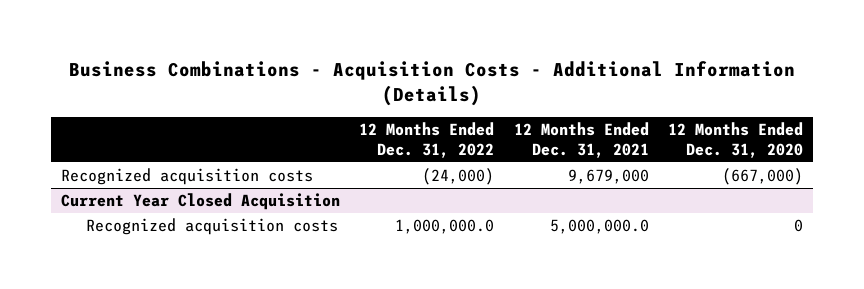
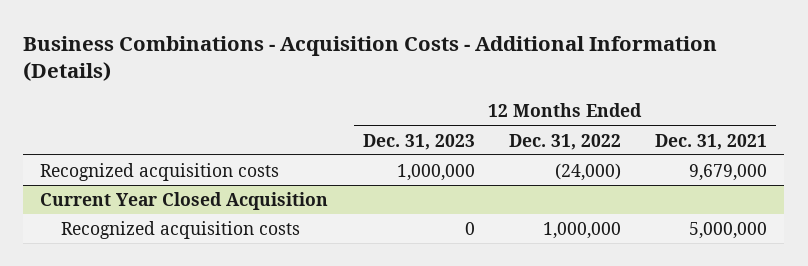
[668,121,804,159] 12 Months Ended Dec. 31, 2020 -> none
none -> [362,133,475,150] Dec. 31, 2023
[395,218,495,234] 1,000,000.0 -> [542,222,621,240] 1,000,000
[549,218,649,234] 5,000,000.0 -> [689,222,768,240] 5,000,000

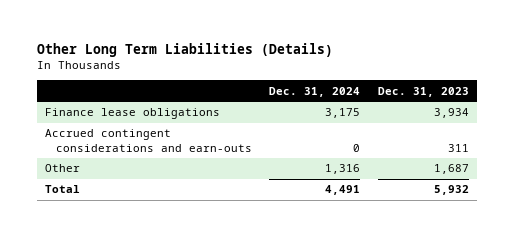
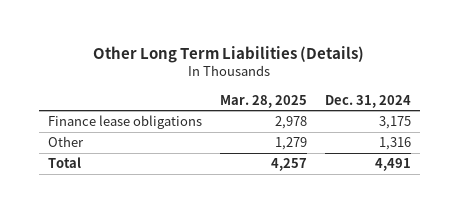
[377,86,469,97] Dec. 31, 2023 -> none
none -> [219,94,307,108] Mar. 28, 2025
[45,129,252,152] Accrued contingent considerations and earn-outs -> none

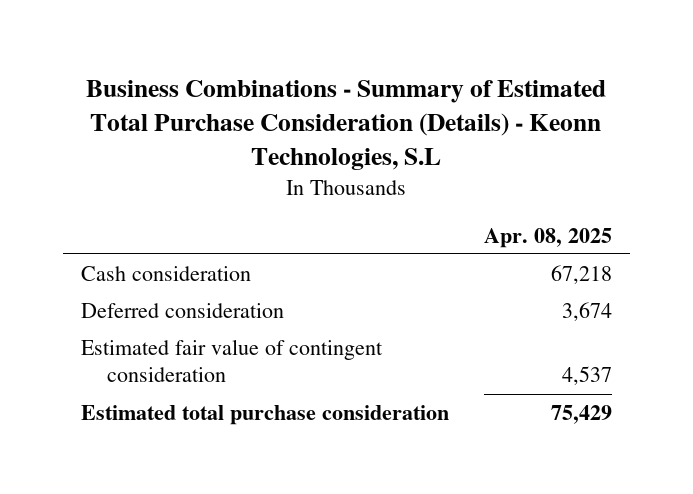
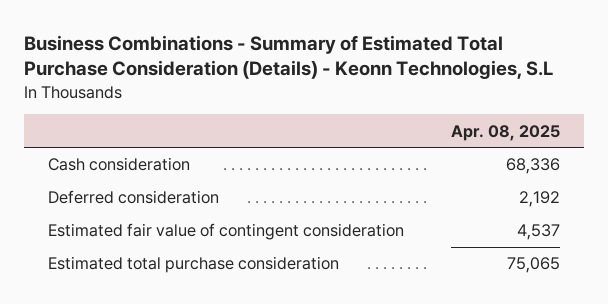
[551,264,613,284] 67,218 -> [506,158,561,175] 68,336
[562,301,613,321] 3,674 -> [519,191,561,208] 2,192
[551,404,613,424] 75,429 -> [507,257,561,274] 75,065

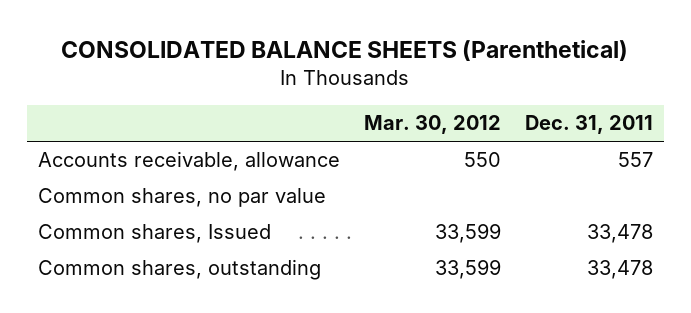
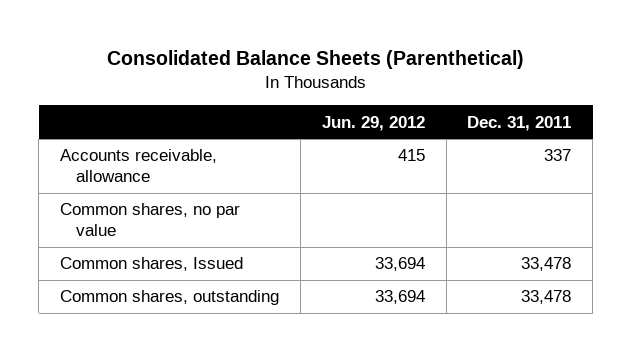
[61,39,629,61] CONSOLIDATED BALANCE SHEETS (Parenthetical) -> [106,50,524,70] Consolidated Balance Sheets (Parenthetical)
[363,115,501,135] Mar. 30, 2012 -> none
none -> [321,115,425,131] Jun. 29, 2012
[617,152,653,168] 557 -> [544,149,572,162] 337

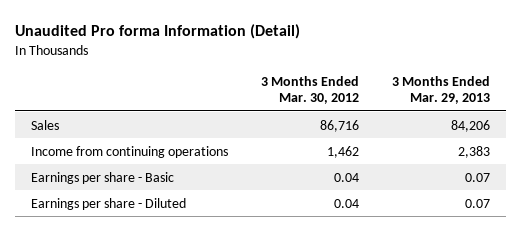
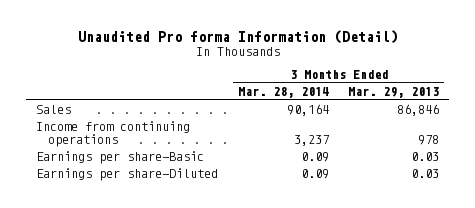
[260,75,359,104] 3 Months Ended Mar. 30, 2012 -> none
none -> [237,87,329,99] Mar. 28, 2014
[450,119,490,132] 84,206 -> [397,104,440,117] 86,846
[457,145,490,158] 2,383 -> [418,134,440,145] 978
[31,171,175,184] Earnings per share - Basic -> [35,151,204,165] Earnings per share-Basic
[464,172,490,182] 0.07 -> [411,152,440,162] 0.03
[31,197,187,210] Earnings per share - Diluted -> [35,168,218,182] Earnings per share-Diluted
[464,198,490,208] 0.07 -> [411,169,440,179] 0.03

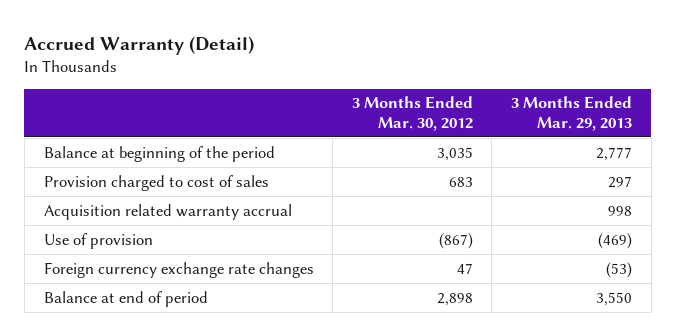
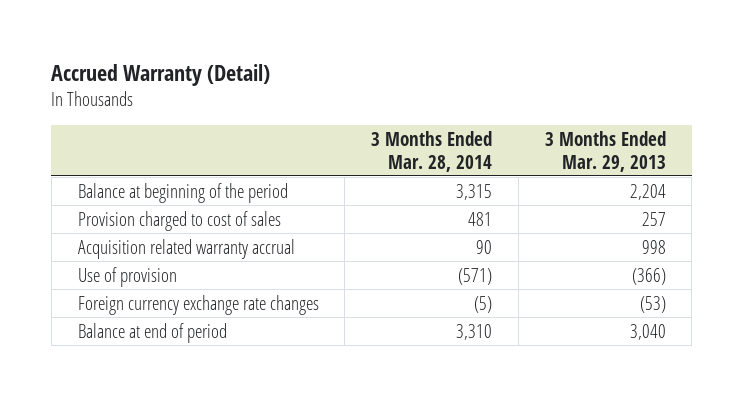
[351,96,473,131] 3 Months Ended Mar. 30, 2012 -> none
none -> [371,131,493,172] 3 Months Ended Mar. 28, 2014
[596,146,633,161] 2,777 -> [629,183,666,200] 2,204
[608,175,633,188] 297 -> [641,211,666,226] 257
[598,232,633,249] (469) -> [631,267,666,285] (366)
[596,291,633,306] 3,550 -> [629,323,666,340] 3,040

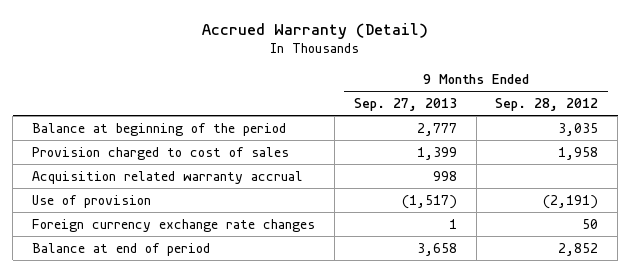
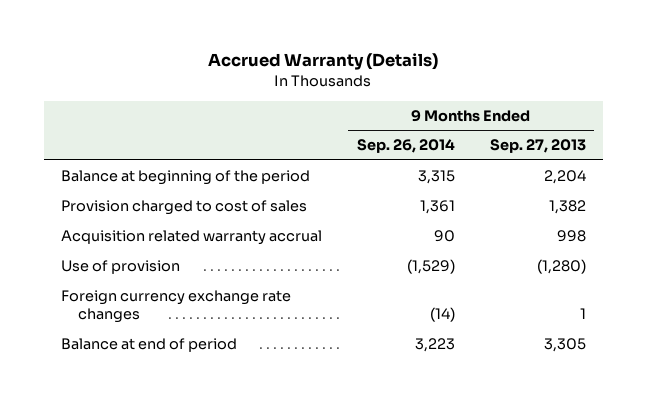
[202,22,429,39] Accrued Warranty (Detail) -> [208,53,439,71] Accrued Warranty (Details)
[495,98,599,112] Sep. 28, 2012 -> none
none -> [356,139,455,154] Sep. 26, 2014
[416,122,457,136] 2,777 -> [543,170,586,185] 2,204
[416,146,457,160] 1,399 -> [548,200,586,215] 1,382
[401,194,457,209] (1,517) -> [536,259,586,275] (1,280)
[416,242,457,256] 3,658 -> [543,338,586,353] 3,305

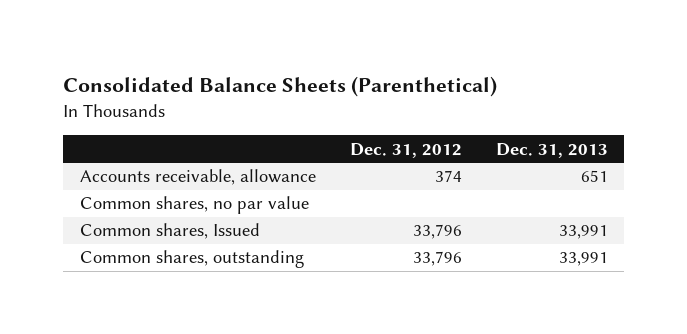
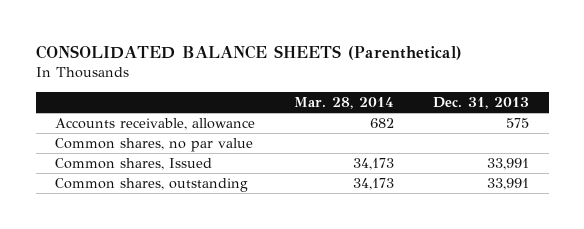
[62,75,497,97] Consolidated Balance Sheets (Parenthetical) -> [35,45,462,61] CONSOLIDATED BALANCE SHEETS (Parenthetical)
[349,142,462,158] Dec. 31, 2012 -> none
none -> [294,96,395,109] Mar. 28, 2014
[580,170,608,183] 651 -> [506,118,530,129] 575

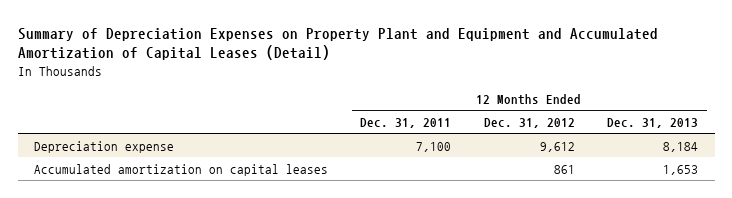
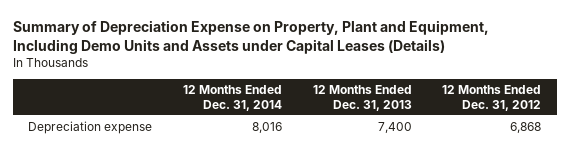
[17,27,658,61] Summary of Depreciation Expenses on Property Plant and Equipment and Accumulated Amortization of Capital Leases (Detail) -> [13,19,490,54] Summary of Depreciation Expense on Property, Plant and Equipment, Including Demo Units and Assets under Capital Leases (Details)
[360,117,452,128] Dec. 31, 2011 -> none
none -> [183,84,283,111] 12 Months Ended Dec. 31, 2014
[33,163,328,176] Accumulated amortization on capital leases -> none
[539,141,575,152] 9,612 -> [510,121,542,133] 6,868
[663,141,699,152] 8,184 -> [377,121,412,133] 7,400

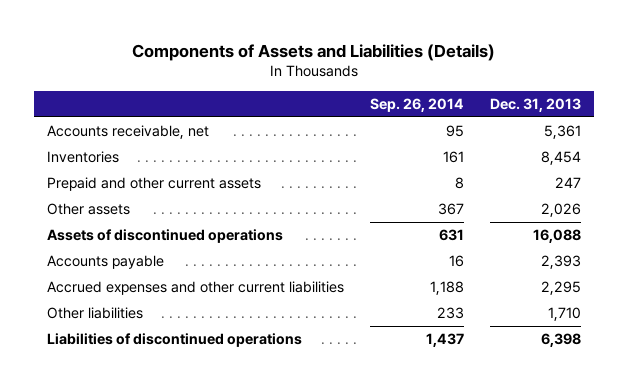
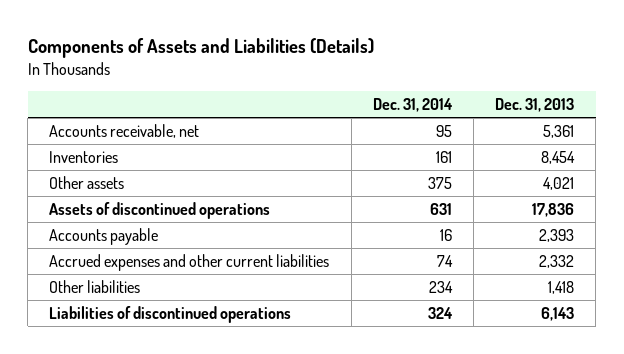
[370,98,465,113] Sep. 26, 2014 -> none
none -> [372,97,453,112] Dec. 31, 2014
[47,176,262,191] Prepaid and other current assets -> none
[541,202,582,217] 2,026 -> [543,177,575,191] 4,021
[533,228,582,243] 16,088 -> [532,203,575,218] 17,836
[541,280,582,295] 2,295 -> [539,255,575,269] 2,332
[548,306,582,321] 1,710 -> [548,281,575,295] 1,418
[541,332,582,347] 6,398 -> [541,307,575,322] 6,143

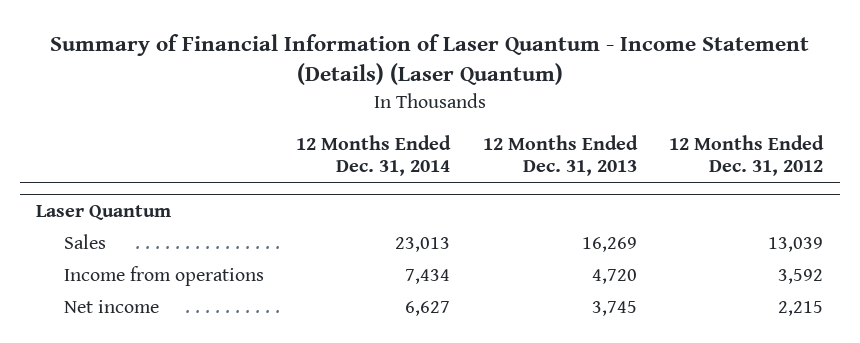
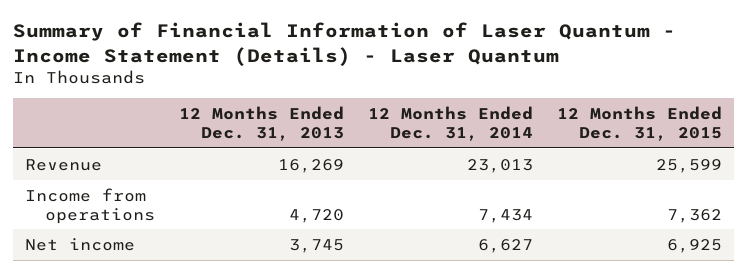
[49,33,809,86] Summary of Financial Information of Laser Quantum - Income Statement (Details) (Laser Quantum) -> [13,22,677,66] Summary of Financial Information of Laser Quantum - Income Statement (Details) - Laser Quantum
[669,134,825,177] 12 Months Ended Dec. 31, 2012 -> none
none -> [557,106,723,142] 12 Months Ended Dec. 31, 2015
[36,204,172,220] Laser Quantum -> none
[64,234,107,250] Sales -> [25,158,103,171] Revenue

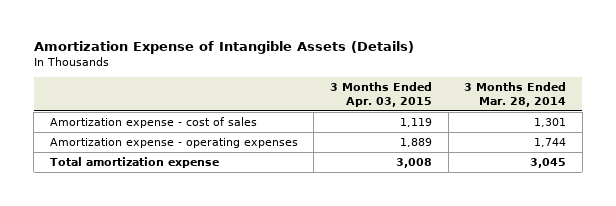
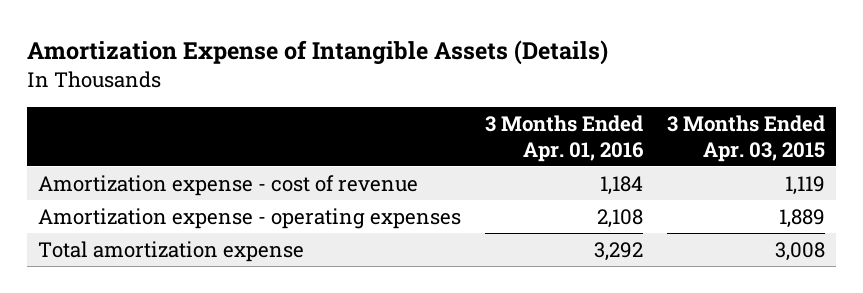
[464,82,567,107] 3 Months Ended Mar. 28, 2014 -> none
none -> [485,114,645,163] 3 Months Ended Apr. 01, 2016
[49,117,257,129] Amortization expense - cost of sales -> [38,174,419,196] Amortization expense - cost of revenue

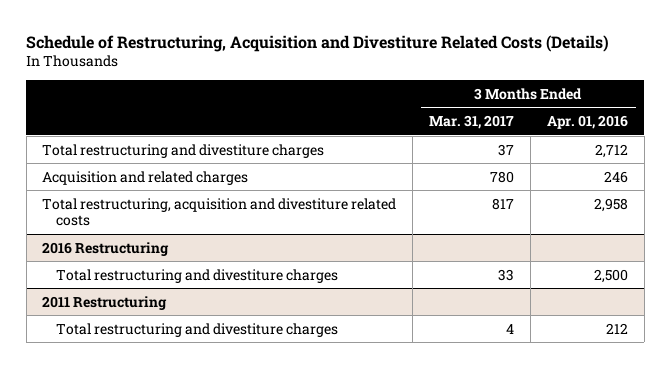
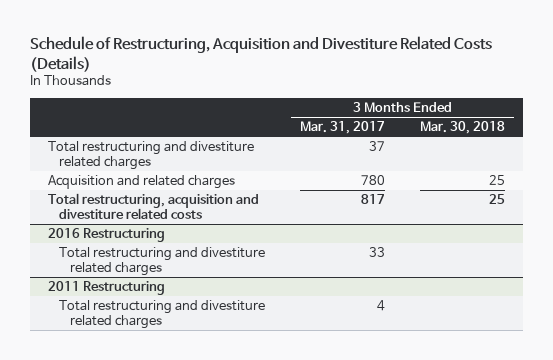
[546,115,628,130] Apr. 01, 2016 -> none
none -> [420,121,506,135] Mar. 30, 2018
[42,143,325,158] Total restructuring and divestiture charges -> [47,141,254,171] Total restructuring and divestiture related charges
[56,268,339,283] Total restructuring and divestiture charges -> [58,247,265,277] Total restructuring and divestiture related charges
[56,322,339,337] Total restructuring and divestiture charges -> [58,300,265,330] Total restructuring and divestiture related charges

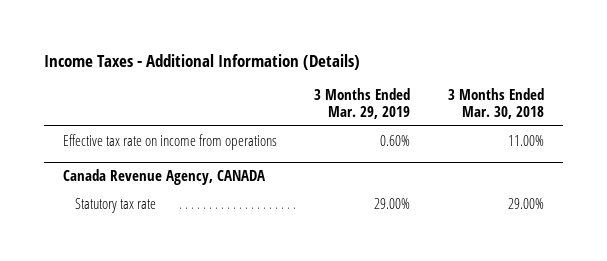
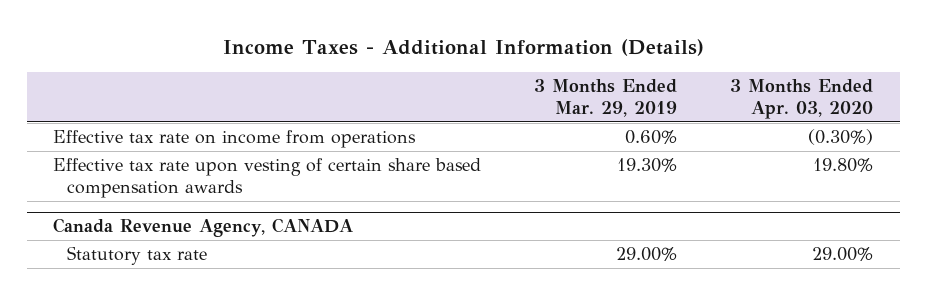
[447,87,544,120] 3 Months Ended Mar. 30, 2018 -> none
none -> [730,79,874,120] 3 Months Ended Apr. 03, 2020
none -> [53,158,482,199] Effective tax rate upon vesting of certain share based compensation awards

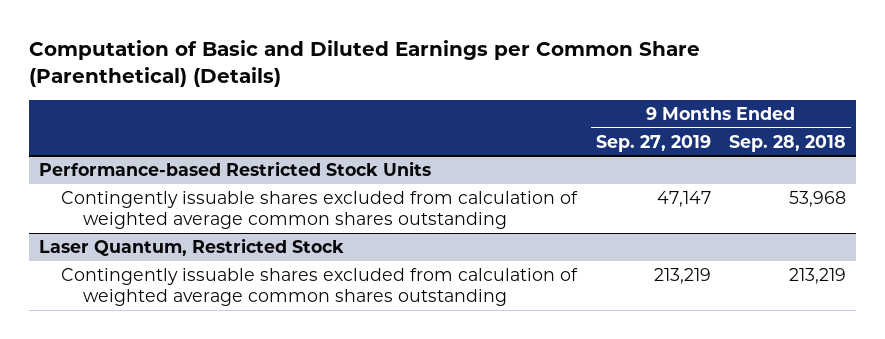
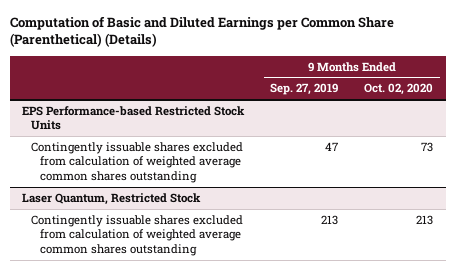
[729,134,847,152] Sep. 28, 2018 -> none
none -> [364,83,434,96] Oct. 02, 2020
[38,160,431,176] Performance-based Restricted Stock Units -> [22,105,246,131] EPS Performance-based Restricted Stock Units
[656,190,711,207] 47,147 -> [325,141,339,151] 47
[653,267,711,284] 213,219 -> [321,214,339,225] 213

